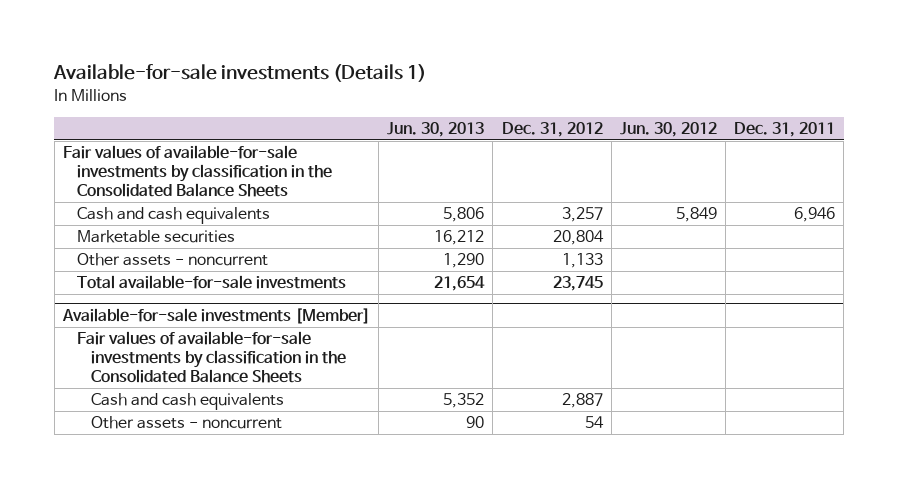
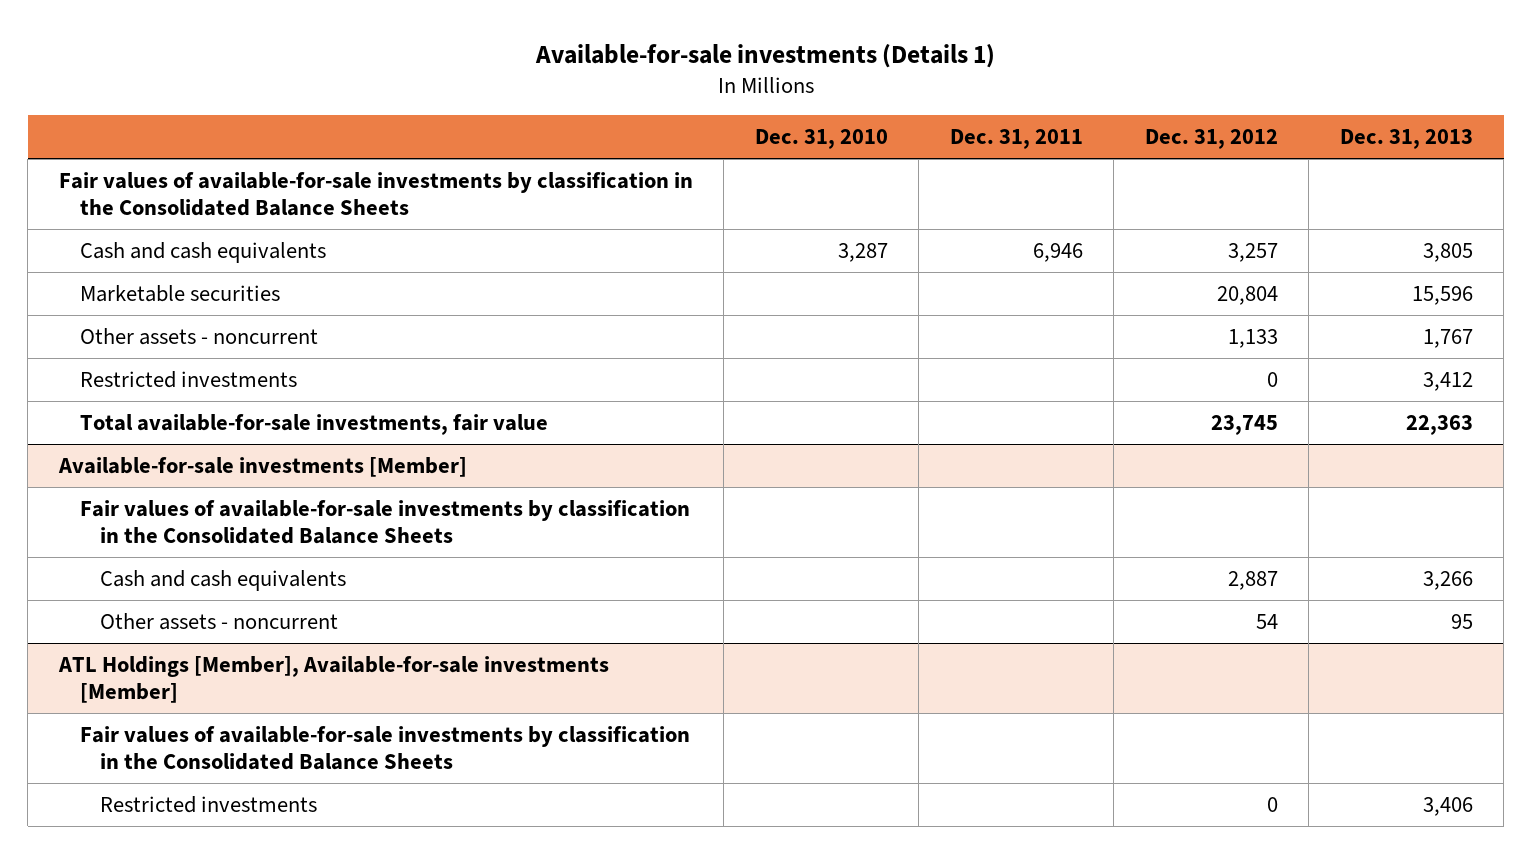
[387,122,485,138] Jun. 30, 2013 -> none
[619,122,717,138] Jun. 30, 2012 -> none
none -> [754,128,888,149] Dec. 31, 2010
none -> [1339,128,1473,149] Dec. 31, 2013
none -> [79,370,297,388] Restricted investments
[76,275,346,290] Total available-for-sale investments -> [79,413,548,435] Total available-for-sale investments, fair value
none -> [57,655,609,704] ATL Holdings [Member], Available-for-sale investments [Member]
none -> [79,725,690,771] Fair values of available-for-sale investments by classification in the Consolidated Balance Sheets
none -> [100,795,318,813] Restricted investments

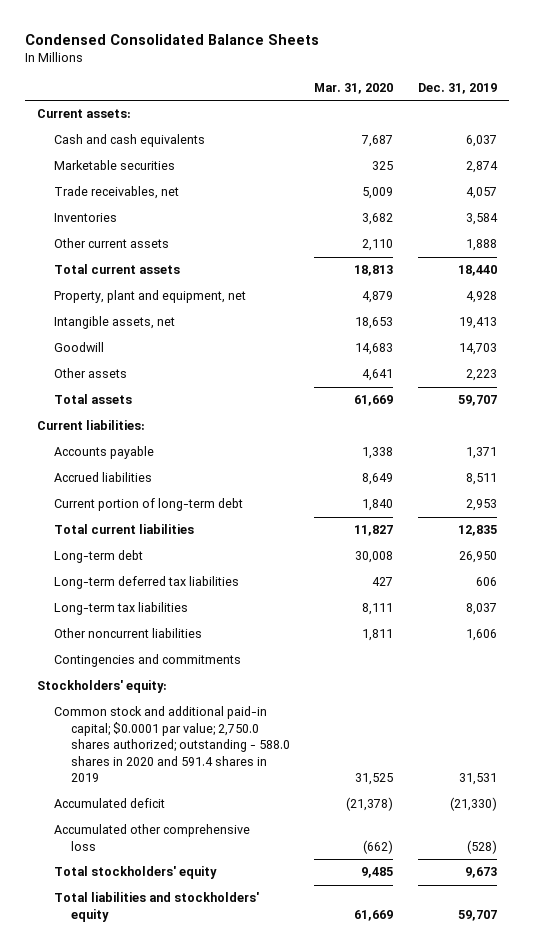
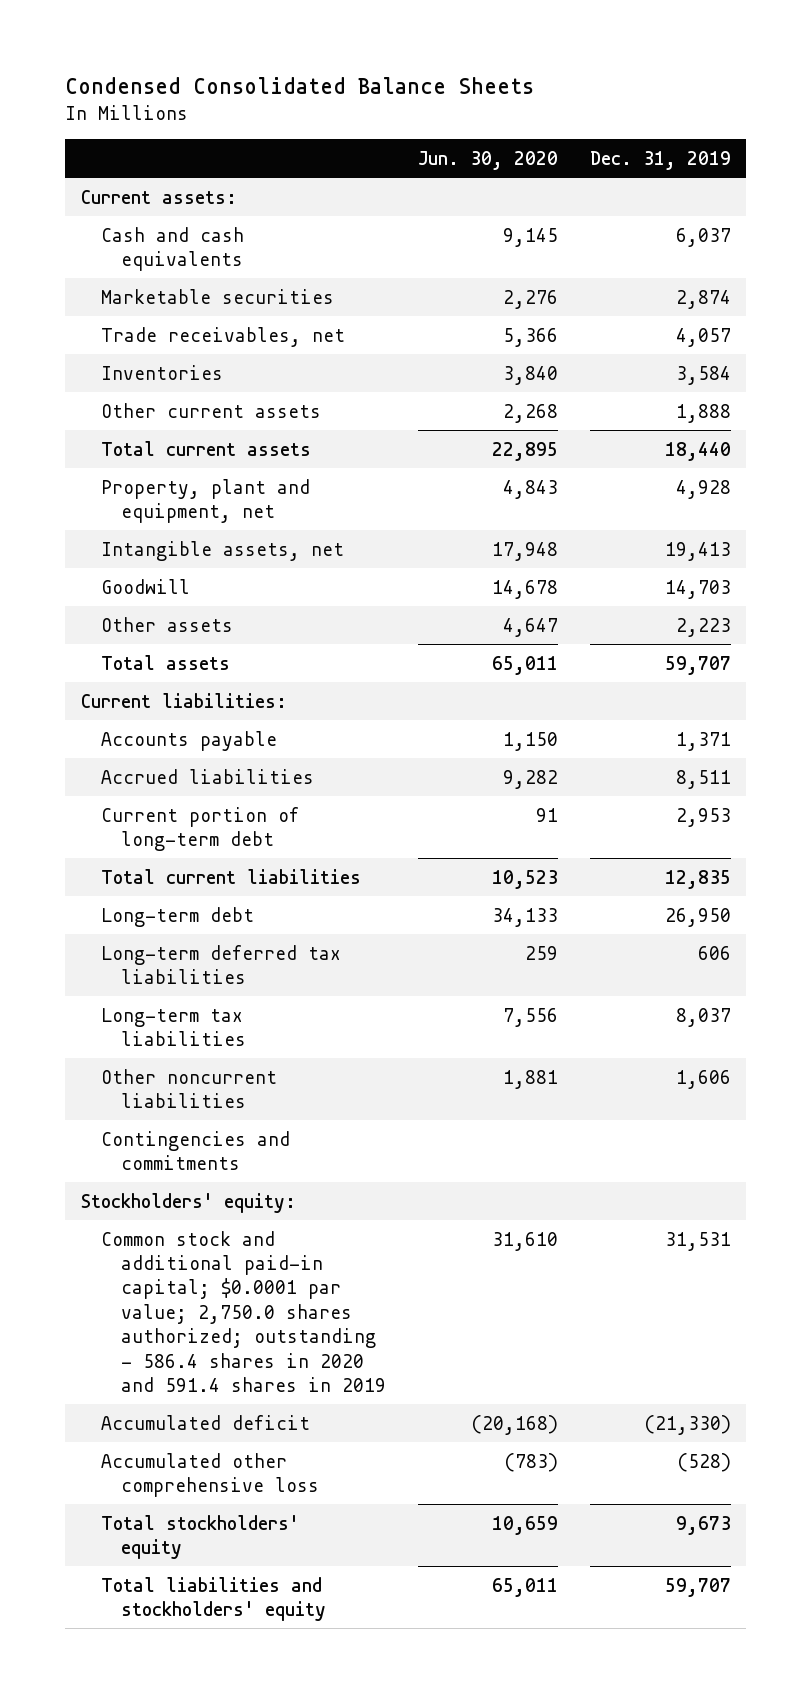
[314,82,394,94] Mar. 31, 2020 -> none
none -> [417,150,558,170] Jun. 30, 2020
[53,706,290,783] Common stock and additional paid-in capital; $0.0001 par value; 2,750.0 shares authorized; outstanding - 588.0 shares in 2020 and 591.4 shares in 2019 -> [100,1230,386,1393] Common stock and additional paid-in capital; $0.0001 par value; 2,750.0 shares authorized; outstanding - 586.4 shares in 2020 and 591.4 shares in 2019

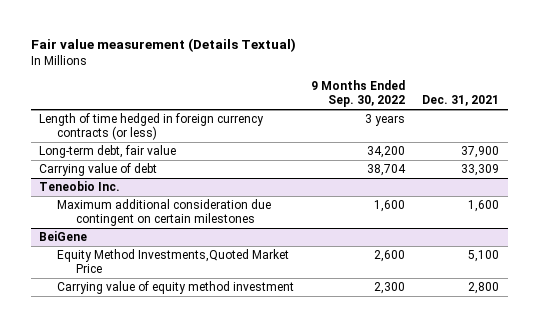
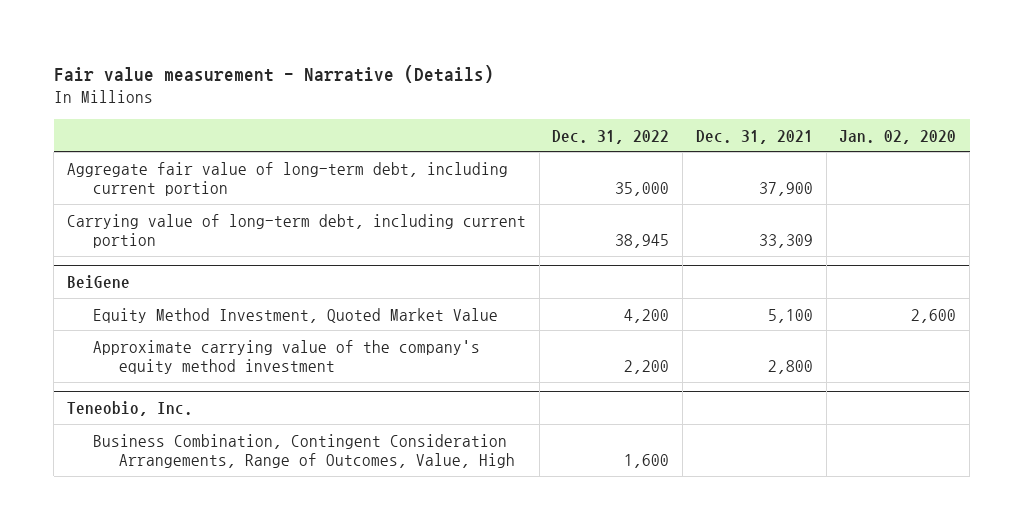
[30,38,296,53] Fair value measurement (Details Textual) -> [53,64,494,83] Fair value measurement - Narrative (Details)
[311,80,406,108] 9 Months Ended Sep. 30, 2022 -> none
none -> [552,129,670,144] Dec. 31, 2022
none -> [839,129,957,144] Jan. 02, 2020
[39,113,265,141] Length of time hedged in foreign currency contracts (or less) -> none
[39,181,121,192] Teneobio Inc. -> none
[57,199,272,227] Maximum additional consideration due contingent on certain milestones -> none
[39,145,177,159] Long-term debt, fair value -> [67,161,509,197] Aggregate fair value of long-term debt, including current portion
[39,163,158,177] Carrying value of debt -> [67,213,527,249] Carrying value of long-term debt, including current portion
[57,249,290,274] Equity Method Investments,Quoted Market Price -> [93,307,499,323] Equity Method Investment, Quoted Market Value
[57,281,295,295] Carrying value of equity method investment -> [93,339,481,375] Approximate carrying value of the company's equity method investment
none -> [67,401,194,417] Teneobio, Inc.
none -> [93,433,516,469] Business Combination, Contingent Consideration Arrangements, Range of Outcomes, Value, High

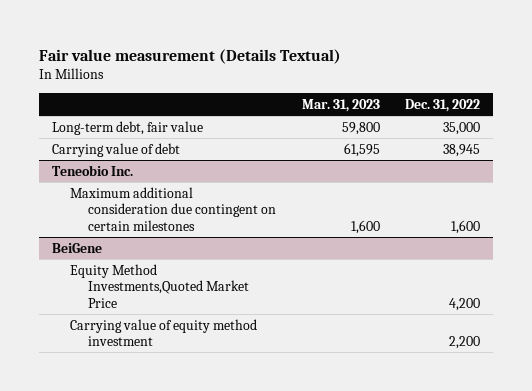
[53,64,494,83] Fair value measurement - Narrative (Details) -> [39,48,342,64] Fair value measurement (Details Textual)
[695,129,813,144] Dec. 31, 2021 -> none
[839,129,957,144] Jan. 02, 2020 -> none
none -> [301,98,380,112] Mar. 31, 2023
[67,161,509,197] Aggregate fair value of long-term debt, including current portion -> [52,120,204,135] Long-term debt, fair value
[67,213,527,249] Carrying value of long-term debt, including current portion -> [52,142,181,157] Carrying value of debt
none -> [52,164,134,176] Teneobio Inc.
none -> [70,186,277,231] Maximum additional consideration due contingent on certain milestones
[67,401,194,417] Teneobio, Inc. -> none
[93,433,516,469] Business Combination, Contingent Consideration Arrangements, Range of Outcomes, Value, High -> none
[93,307,499,323] Equity Method Investment, Quoted Market Value -> [70,263,250,308] Equity Method Investments,Quoted Market Price
[93,339,481,375] Approximate carrying value of the company's equity method investment -> [70,318,258,347] Carrying value of equity method investment

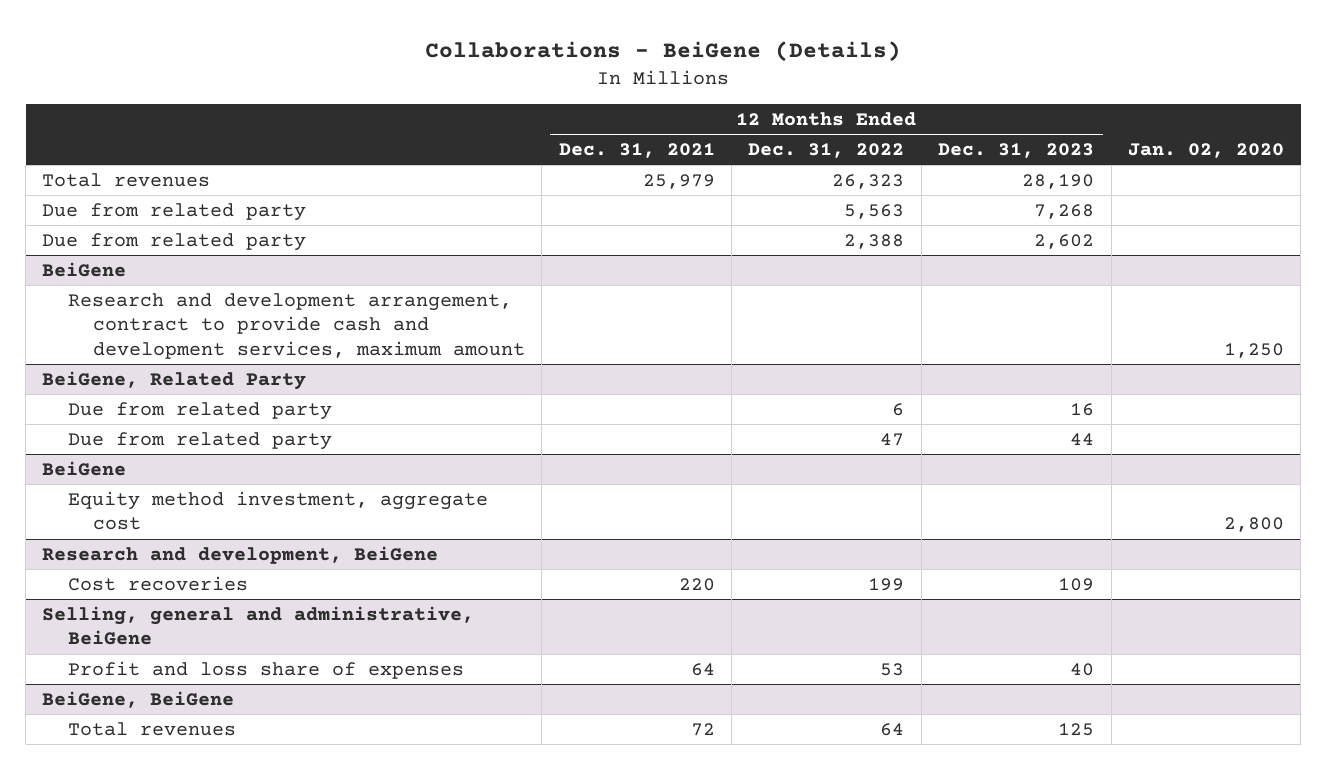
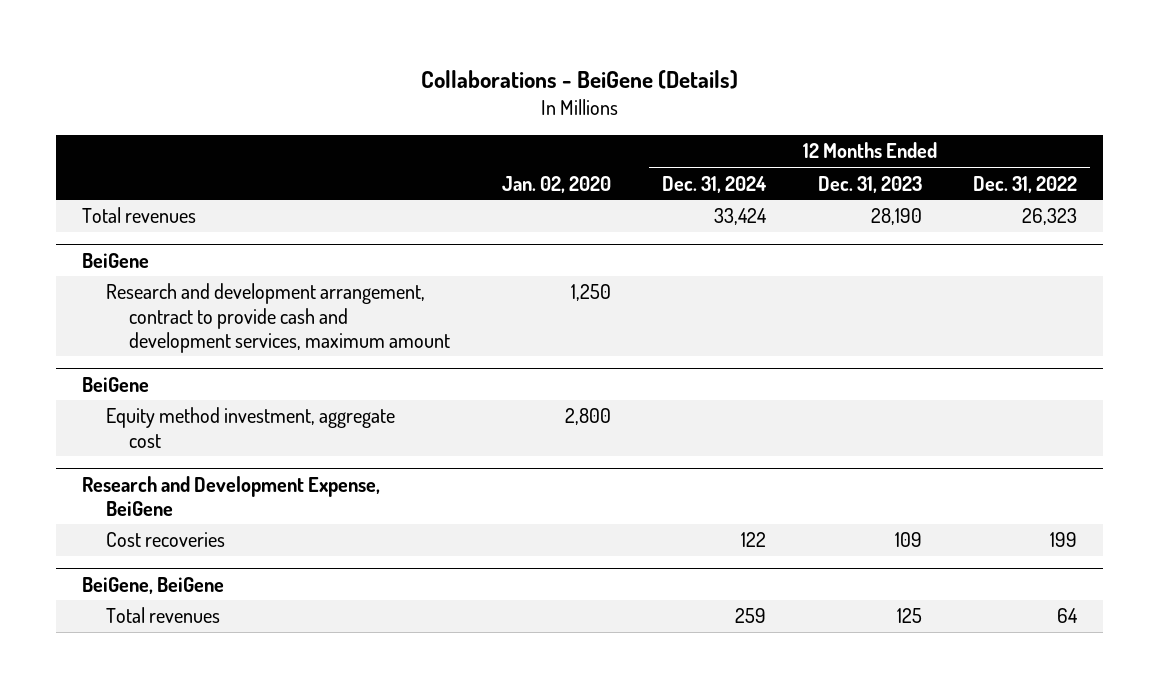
[558,143,715,159] Dec. 31, 2021 -> none
none -> [662,175,768,193] Dec. 31, 2024
[42,203,307,222] Due from related party -> none
[42,233,307,252] Due from related party -> none
[42,371,307,391] BeiGene, Related Party -> none
[67,402,332,421] Due from related party -> none
[67,432,332,451] Due from related party -> none
[42,546,439,565] Research and development, BeiGene -> [82,475,381,516] Research and Development Expense, BeiGene
[42,606,475,646] Selling, general and administrative, BeiGene -> none
[67,661,464,680] Profit and loss share of expenses -> none

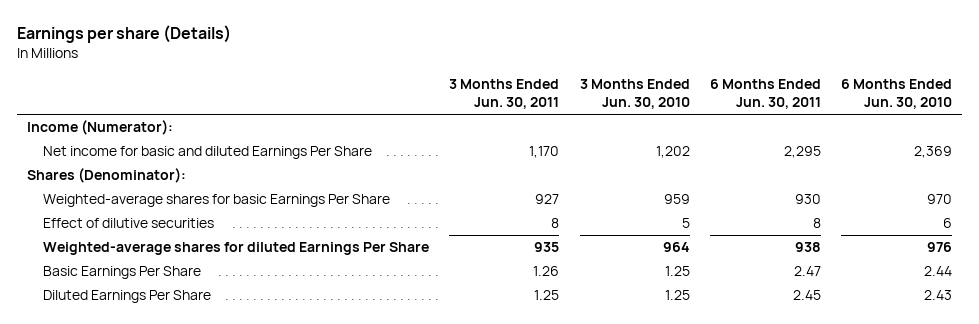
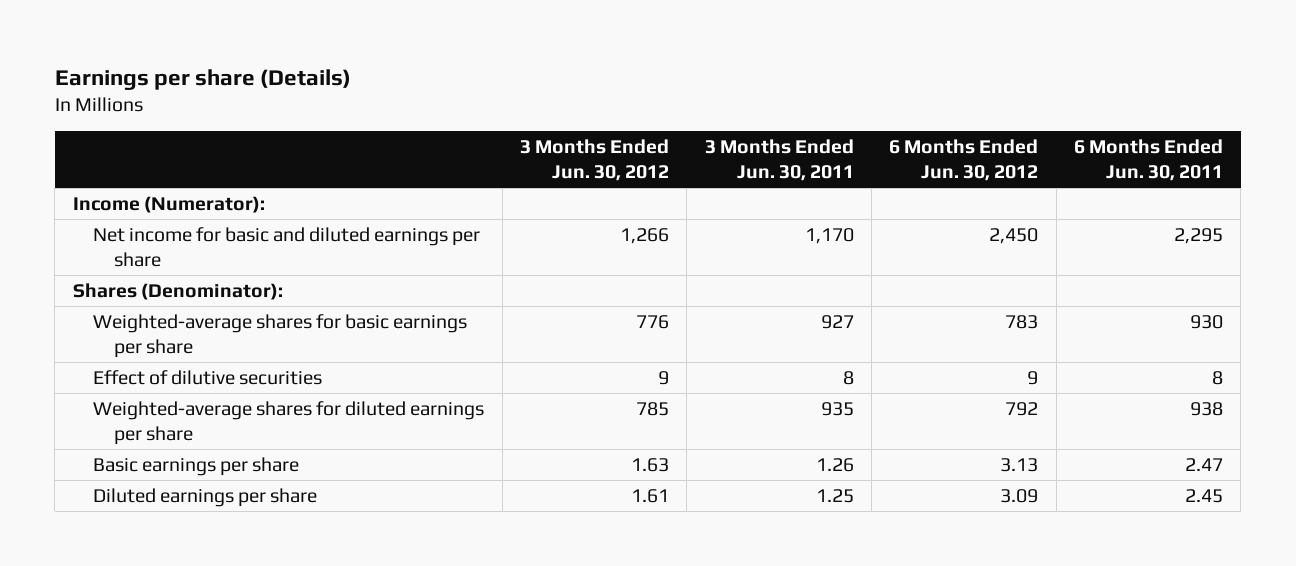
[579,78,690,110] 3 Months Ended Jun. 30, 2010 -> none
[841,78,953,110] 6 Months Ended Jun. 30, 2010 -> none
none -> [519,138,669,181] 3 Months Ended Jun. 30, 2012
none -> [889,138,1039,181] 6 Months Ended Jun. 30, 2012
[43,146,373,160] Net income for basic and diluted Earnings Per Share -> [93,226,481,267] Net income for basic and diluted earnings per share
[43,194,391,208] Weighted-average shares for basic Earnings Per Share -> [93,313,468,358] Weighted-average shares for basic earnings per share
[43,242,430,256] Weighted-average shares for diluted Earnings Per Share -> [93,400,485,445] Weighted-average shares for diluted earnings per share
[43,266,202,280] Basic Earnings Per Share -> [93,456,300,476] Basic earnings per share
[43,290,212,304] Diluted Earnings Per Share -> [93,487,318,507] Diluted earnings per share

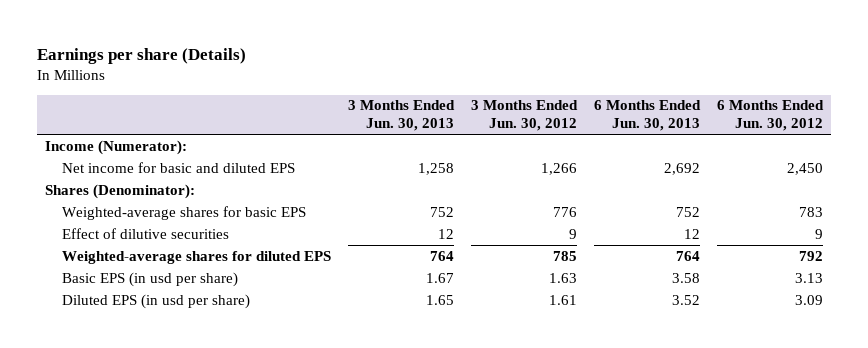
[704,138,854,181] 3 Months Ended Jun. 30, 2011 -> none
[1074,138,1224,181] 6 Months Ended Jun. 30, 2011 -> none
none -> [348,100,456,132] 3 Months Ended Jun. 30, 2013
none -> [593,100,701,132] 6 Months Ended Jun. 30, 2013
[93,226,481,267] Net income for basic and diluted earnings per share -> [62,161,296,173] Net income for basic and diluted EPS
[93,313,468,358] Weighted-average shares for basic earnings per share -> [62,205,307,220] Weighted-average shares for basic EPS
[93,400,485,445] Weighted-average shares for diluted earnings per share -> [62,250,332,264] Weighted-average shares for diluted EPS
[93,456,300,476] Basic earnings per share -> [62,271,239,287] Basic EPS (in usd per share)
[93,487,318,507] Diluted earnings per share -> [62,293,251,309] Diluted EPS (in usd per share)

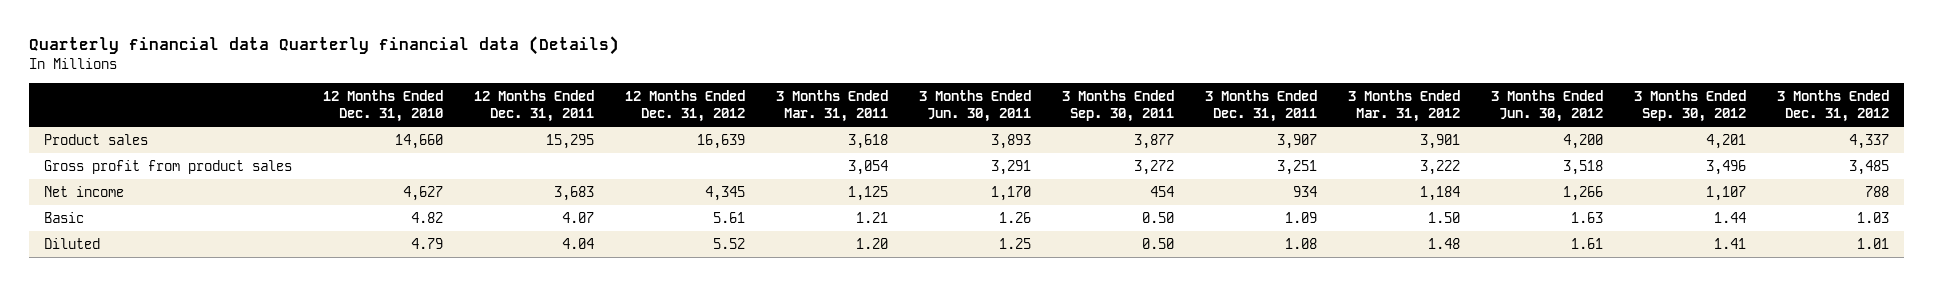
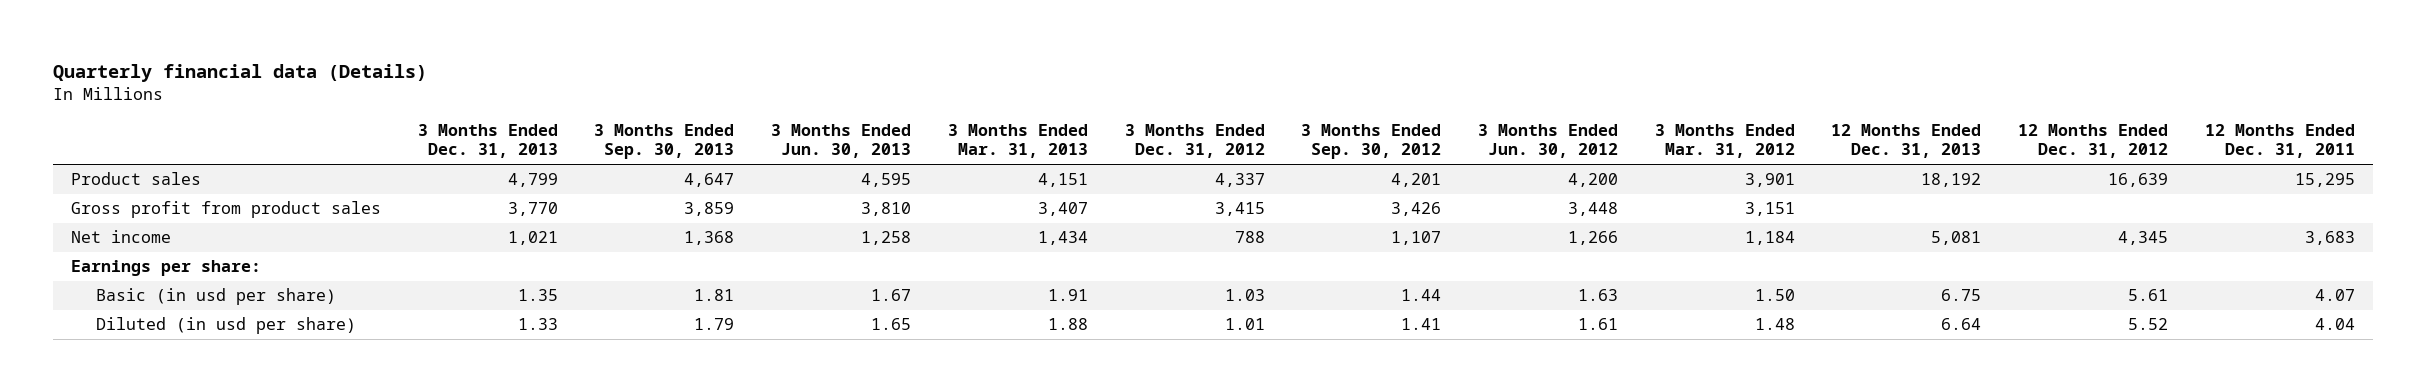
[28,36,619,56] Quarterly financial data Quarterly financial data (Details) -> [52,63,427,82] Quarterly financial data (Details)
[323,90,444,123] 12 Months Ended Dec. 31, 2010 -> none
[776,90,889,123] 3 Months Ended Mar. 31, 2011 -> none
[919,90,1032,123] 3 Months Ended Jun. 30, 2011 -> none
[1062,90,1175,123] 3 Months Ended Sep. 30, 2011 -> none
[1204,90,1317,123] 3 Months Ended Dec. 31, 2011 -> none
none -> [417,124,558,159] 3 Months Ended Dec. 31, 2013
none -> [594,124,735,160] 3 Months Ended Sep. 30, 2013
none -> [771,124,912,159] 3 Months Ended Jun. 30, 2013
none -> [947,124,1088,159] 3 Months Ended Mar. 31, 2013
none -> [1831,124,1982,159] 12 Months Ended Dec. 31, 2013
[1419,160,1460,176] 3,222 -> [1744,202,1795,217] 3,151
[1562,160,1603,176] 3,518 -> [1567,202,1618,217] 3,448
[1705,160,1746,176] 3,496 -> [1391,202,1442,217] 3,426
[1848,160,1889,176] 3,485 -> [1214,202,1265,217] 3,415
none -> [70,260,261,277] Earnings per share:
[44,212,85,224] Basic -> [96,288,337,306] Basic (in usd per share)
[44,238,101,250] Diluted -> [96,317,357,335] Diluted (in usd per share)

